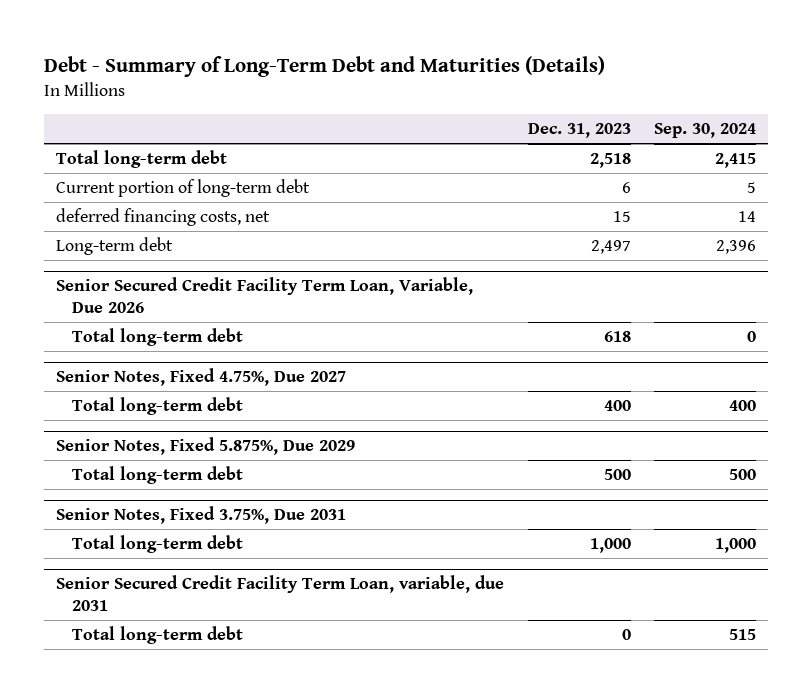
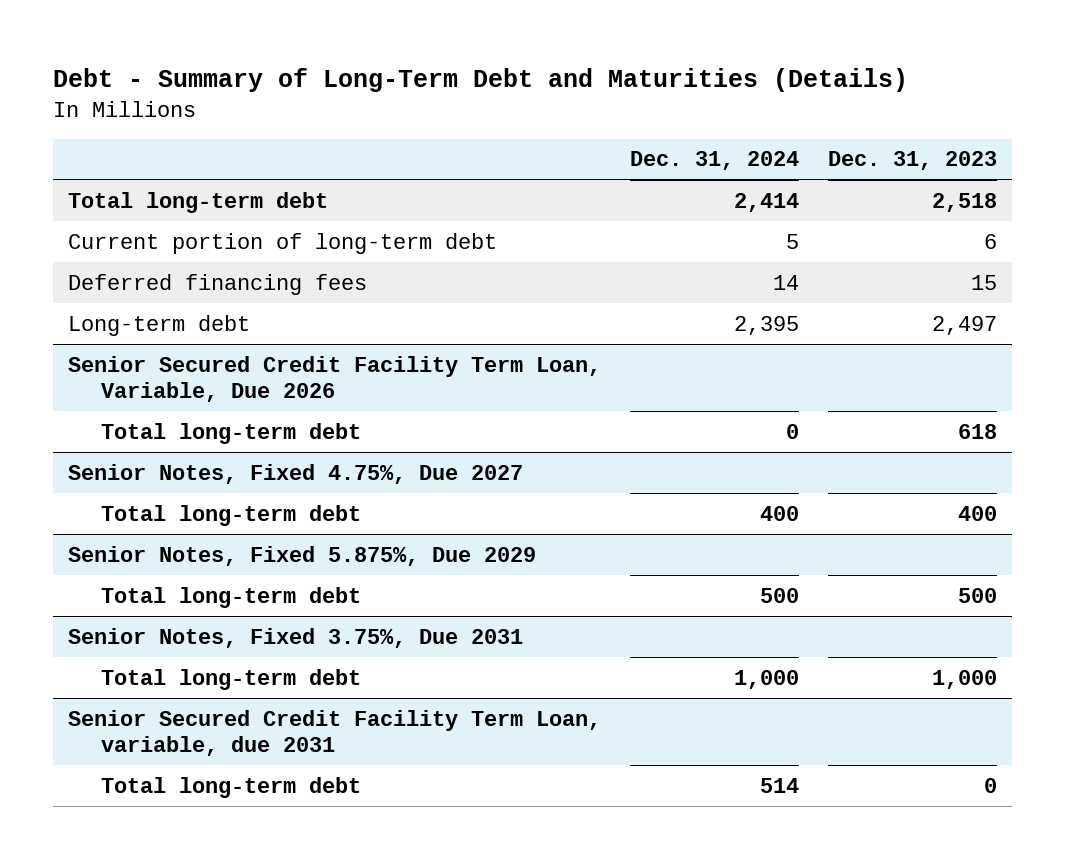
[654,123,757,139] Sep. 30, 2024 -> none
none -> [630,151,800,171] Dec. 31, 2024
[56,208,271,227] deferred financing costs, net -> [67,273,367,295] Deferred financing fees

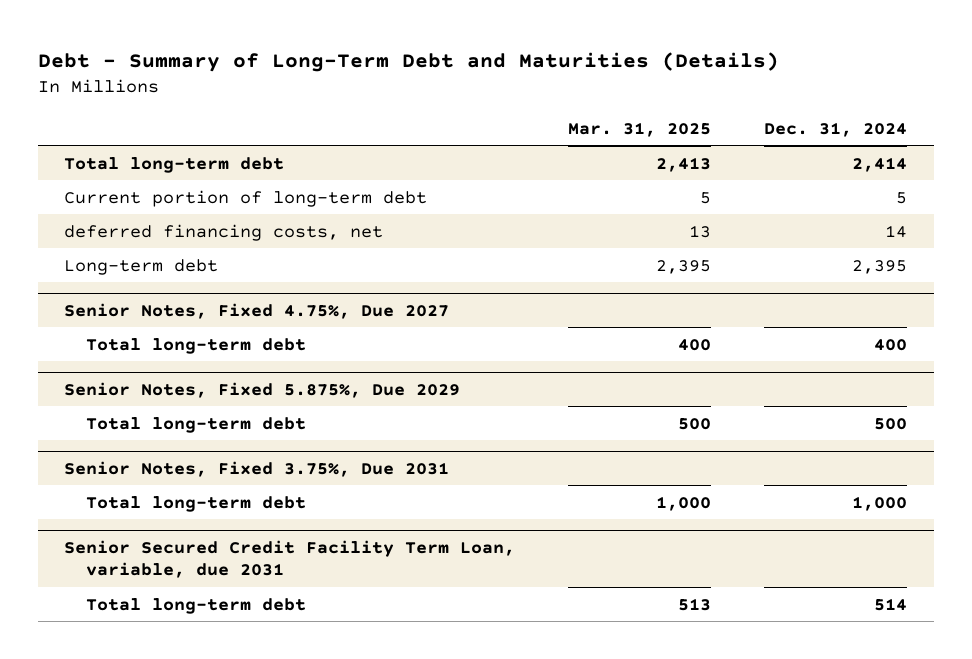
[828,151,998,171] Dec. 31, 2023 -> none
none -> [568,121,712,137] Mar. 31, 2025
[67,273,367,295] Deferred financing fees -> [64,223,384,241] deferred financing costs, net
[67,355,601,402] Senior Secured Credit Facility Term Loan, Variable, Due 2026 -> none
[100,422,361,444] Total long-term debt -> none

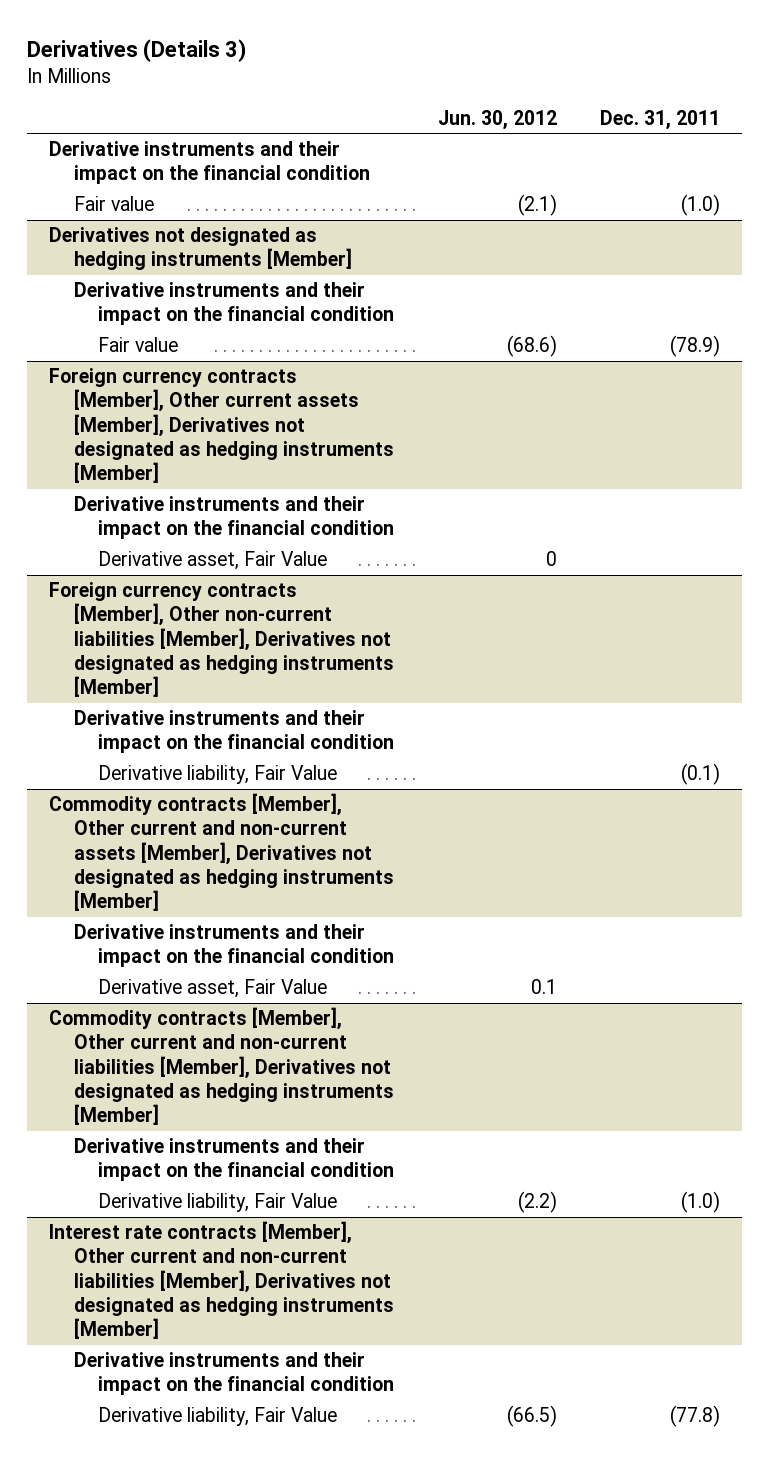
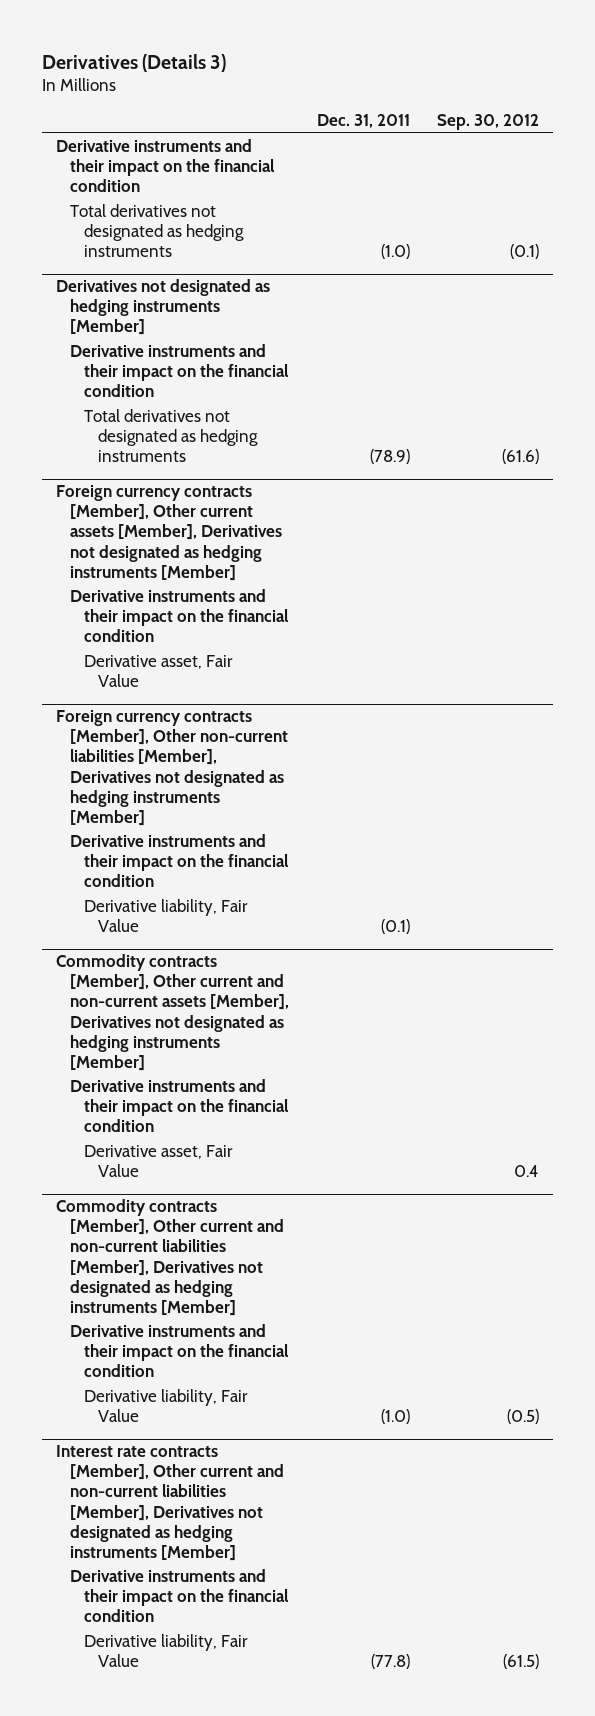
[437,109,557,130] Jun. 30, 2012 -> none
none -> [437,114,540,131] Sep. 30, 2012
[73,196,154,212] Fair value -> [70,204,245,258] Total derivatives not designated as hedging instruments
[98,337,179,353] Fair value -> [84,409,258,463] Total derivatives not designated as hedging instruments

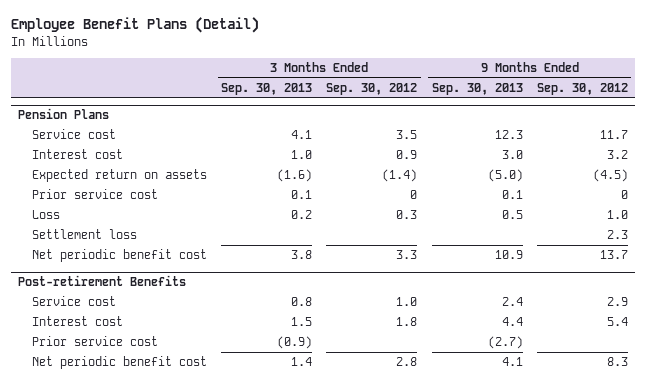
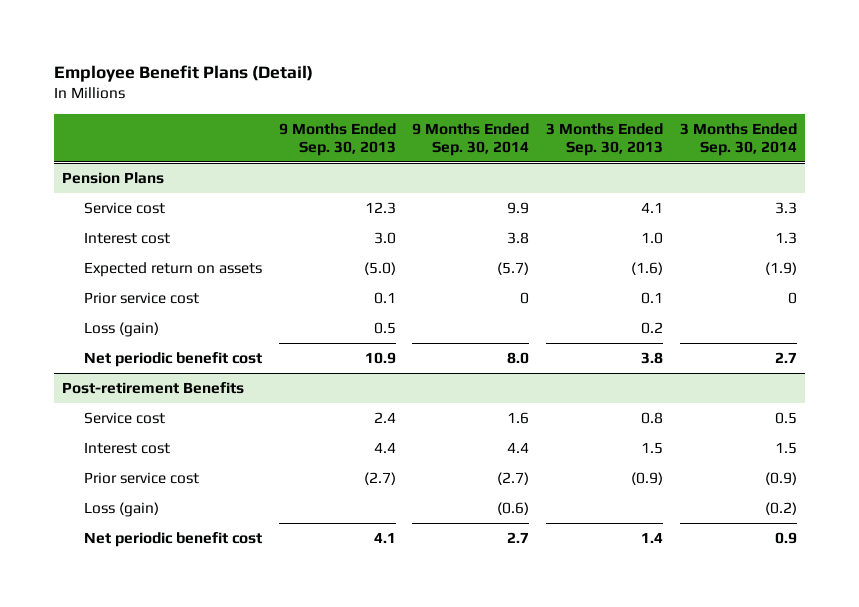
[326,82,418,95] Sep. 30, 2012 -> none
[536,82,628,95] Sep. 30, 2012 -> none
none -> [412,122,530,157] 9 Months Ended Sep. 30, 2014
none -> [679,122,797,157] 3 Months Ended Sep. 30, 2014
[32,229,138,240] Settlement loss -> none
[32,210,61,220] Loss -> [83,321,159,337] Loss (gain)
none -> [83,501,159,517] Loss (gain)

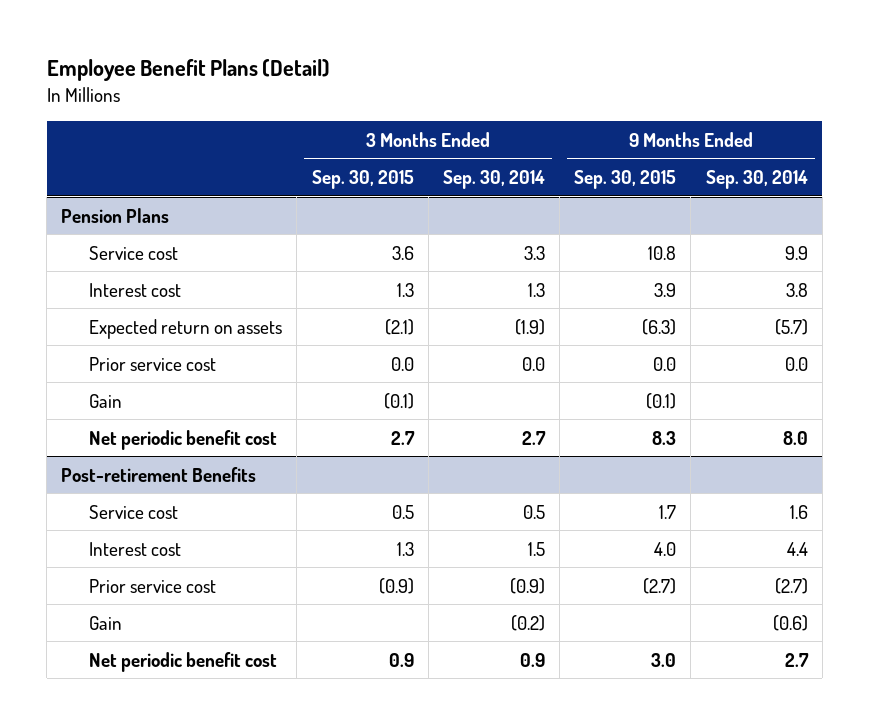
[278,122,396,157] 9 Months Ended Sep. 30, 2013 -> none
[546,122,664,157] 3 Months Ended Sep. 30, 2013 -> none
none -> [311,170,414,190] Sep. 30, 2015
none -> [574,170,677,190] Sep. 30, 2015
[520,291,530,304] 0 -> [784,356,808,371] 0.0
[787,291,797,304] 0 -> [521,356,545,371] 0.0
[83,321,159,337] Loss (gain) -> [89,393,123,408] Gain
[83,501,159,517] Loss (gain) -> [89,615,123,630] Gain

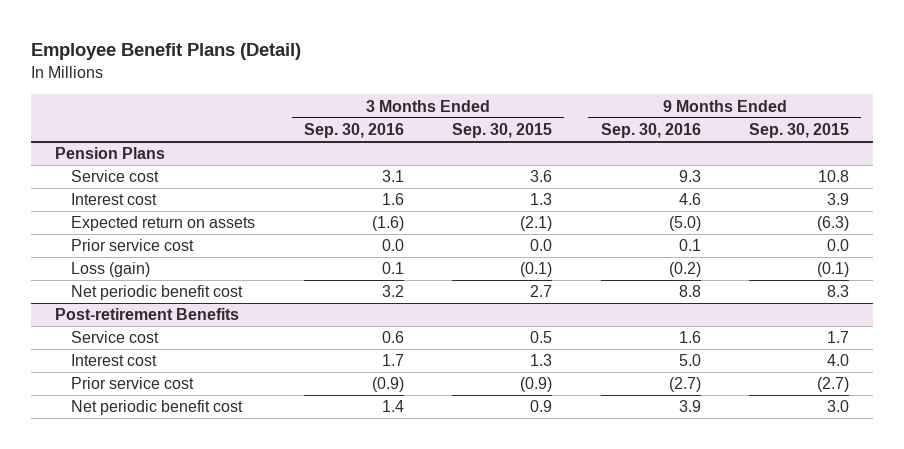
[442,170,545,190] Sep. 30, 2014 -> none
[705,170,808,190] Sep. 30, 2014 -> none
none -> [303,123,404,139] Sep. 30, 2016
none -> [600,123,701,139] Sep. 30, 2016
[89,393,123,408] Gain -> [71,262,151,278] Loss (gain)
[89,615,123,630] Gain -> none

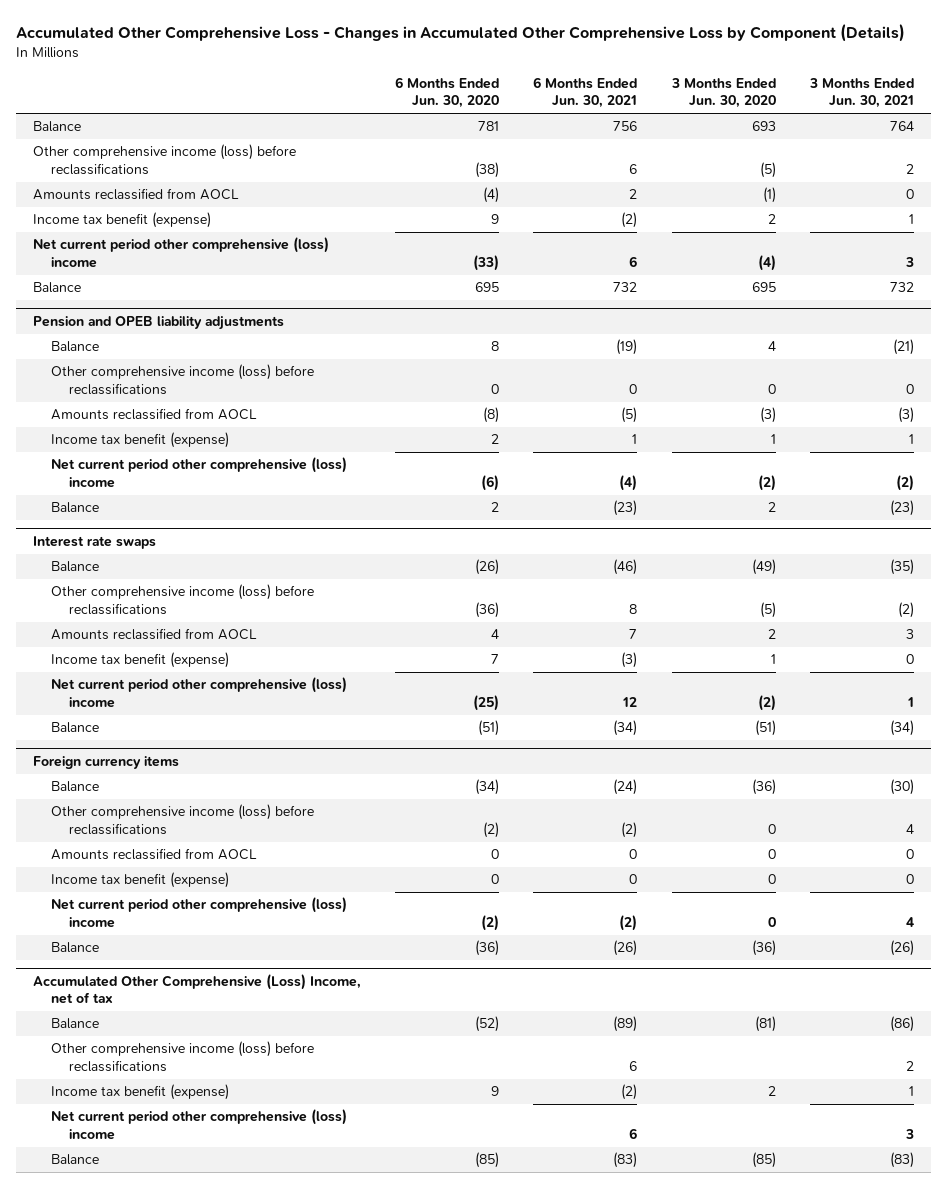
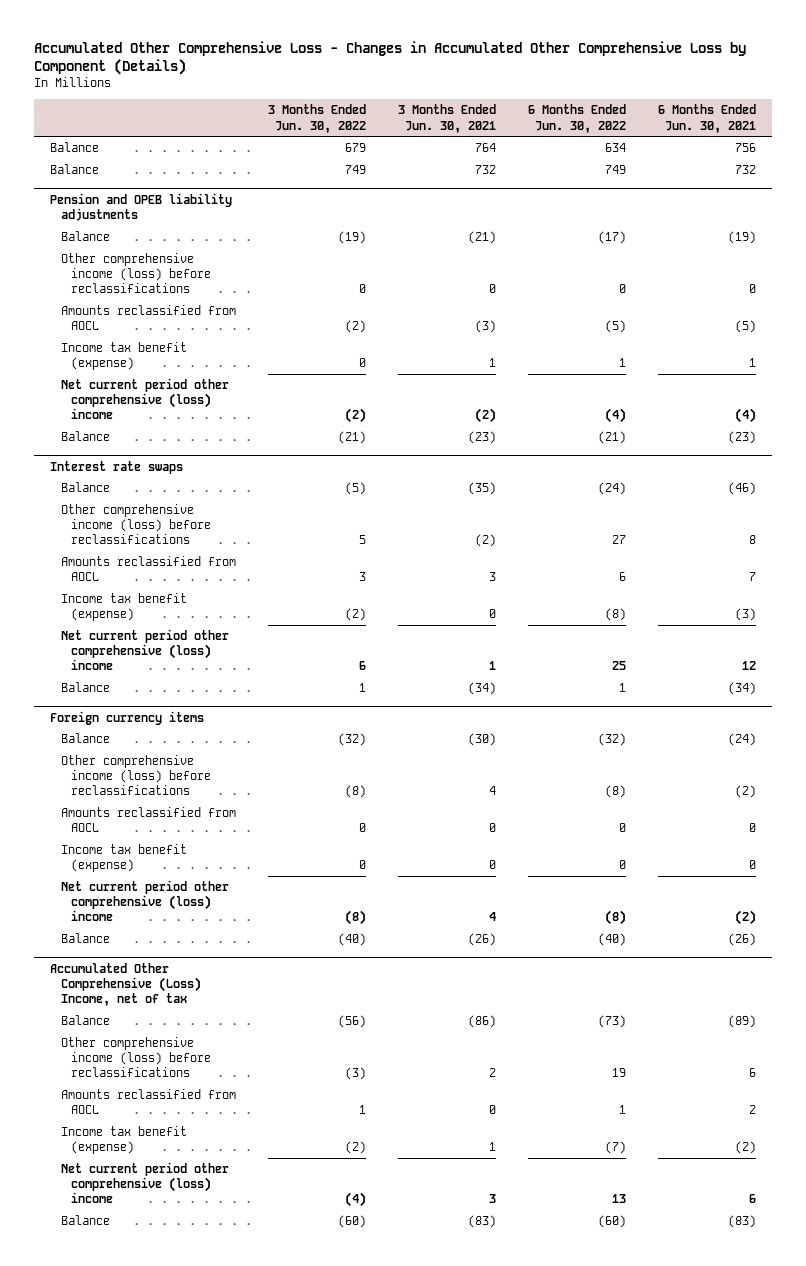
[395,77,500,109] 6 Months Ended Jun. 30, 2020 -> none
[670,78,776,109] 3 Months Ended Jun. 30, 2020 -> none
none -> [267,104,366,133] 3 Months Ended Jun. 30, 2022
none -> [527,104,626,133] 6 Months Ended Jun. 30, 2022
[32,144,296,175] Other comprehensive income (loss) before reclassifications -> none
[32,188,239,201] Amounts reclassified from AOCL -> none
[32,212,211,229] Income tax benefit (expense) -> none
[32,237,329,268] Net current period other comprehensive (loss) income -> none
none -> [60,1089,236,1115] Amounts reclassified from AOCL

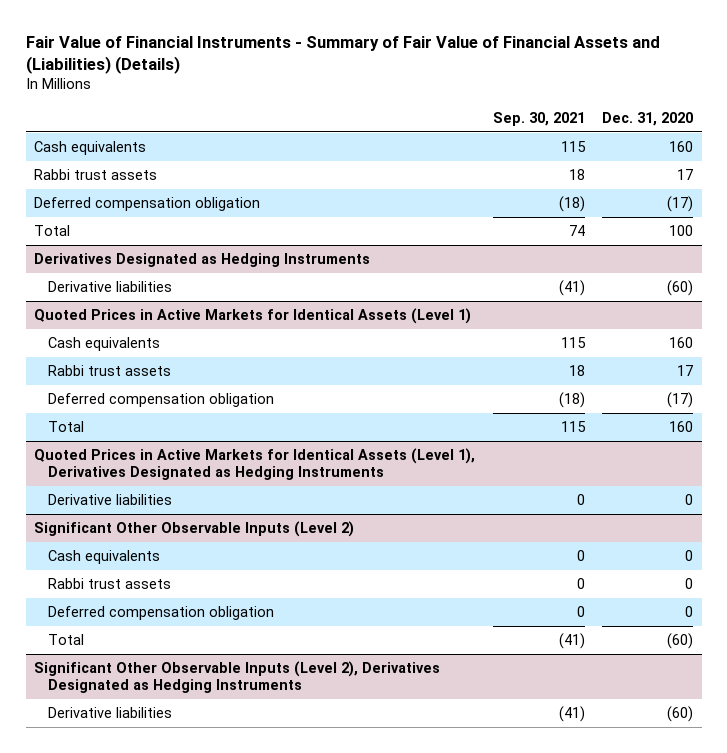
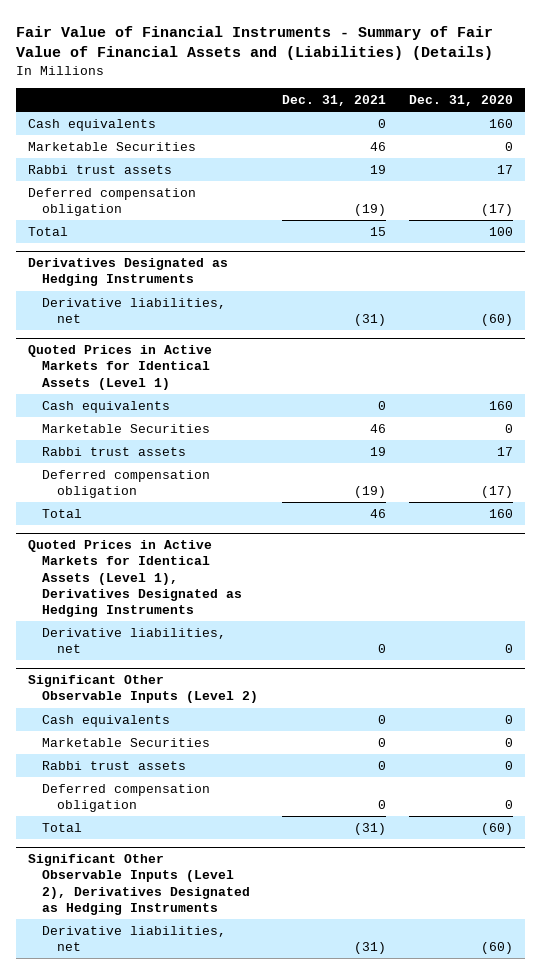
[492,111,585,126] Sep. 30, 2021 -> none
none -> [281,95,386,107] Dec. 31, 2021
none -> [27,141,196,151] Marketable Securities
[47,280,172,292] Derivative liabilities -> [42,297,227,324] Derivative liabilities, net
none -> [42,423,211,433] Marketable Securities
[47,493,172,505] Derivative liabilities -> [42,627,227,654] Derivative liabilities, net
none -> [42,737,211,747] Marketable Securities
[47,706,172,718] Derivative liabilities -> [42,925,227,952] Derivative liabilities, net

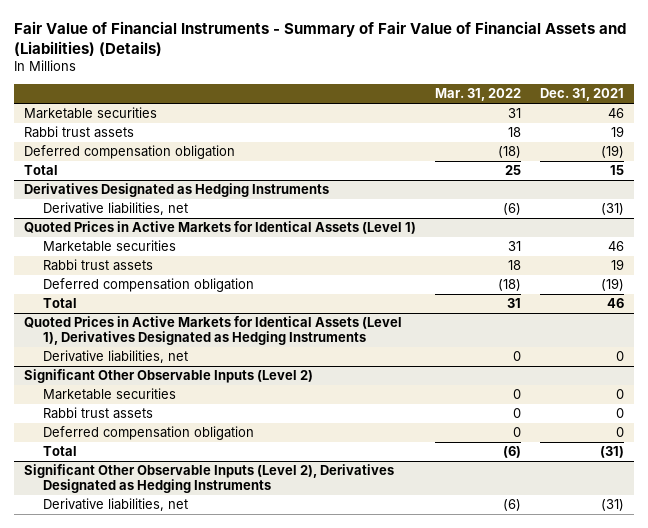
[409,95,514,107] Dec. 31, 2020 -> none
none -> [434,88,521,102] Mar. 31, 2022
[27,118,156,131] Cash equivalents -> none
[27,141,196,151] Marketable Securities -> [23,107,157,120] Marketable securities
[42,400,171,413] Cash equivalents -> none
[42,423,211,433] Marketable Securities -> [43,240,177,253] Marketable securities
[42,714,171,727] Cash equivalents -> none
[42,737,211,747] Marketable Securities -> [43,388,177,401] Marketable securities

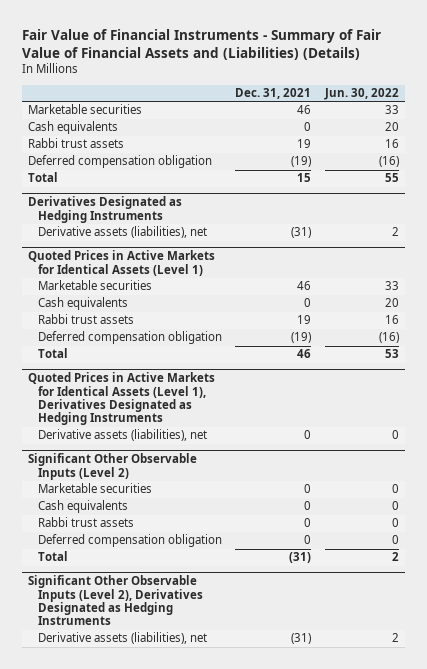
[434,88,521,102] Mar. 31, 2022 -> none
none -> [323,88,399,101] Jun. 30, 2022
none -> [28,121,119,135] Cash equivalents
[43,202,189,216] Derivative liabilities, net -> [37,226,207,239] Derivative assets (liabilities), net
none -> [37,297,128,311] Cash equivalents
[43,350,189,364] Derivative liabilities, net -> [37,429,207,442] Derivative assets (liabilities), net
none -> [37,500,128,514] Cash equivalents
[43,498,189,512] Derivative liabilities, net -> [37,632,207,645] Derivative assets (liabilities), net

